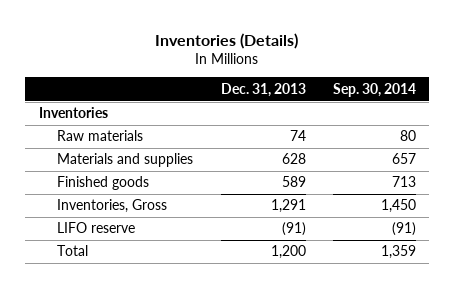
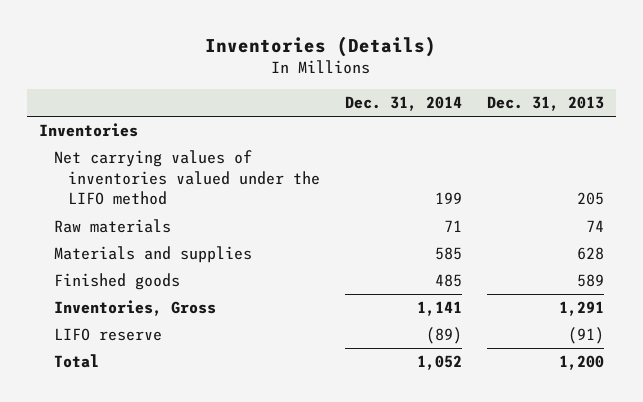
[332,82,416,97] Sep. 30, 2014 -> none
none -> [344,96,462,112] Dec. 31, 2014
none -> [53,150,321,206] Net carrying values of inventories valued under the LIFO method

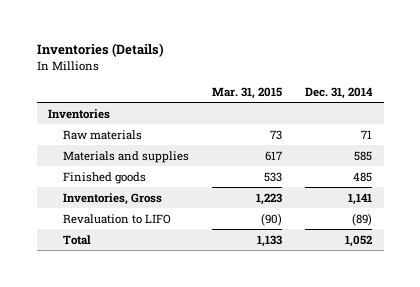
[486,96,604,112] Dec. 31, 2013 -> none
none -> [212,86,283,99] Mar. 31, 2015
[53,150,321,206] Net carrying values of inventories valued under the LIFO method -> none
[53,328,162,342] LIFO reserve -> [63,213,172,224] Revaluation to LIFO

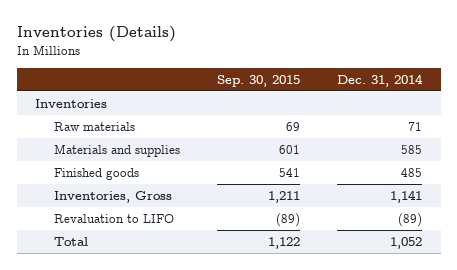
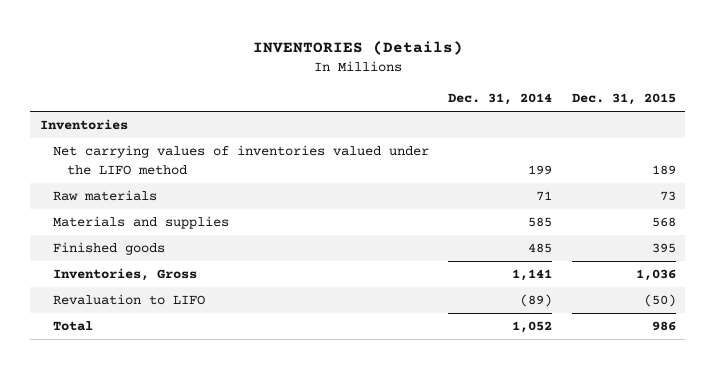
[16,25,176,42] Inventories (Details) -> [252,40,463,55] INVENTORIES (Details)
[216,74,300,87] Sep. 30, 2015 -> none
none -> [571,93,676,106] Dec. 31, 2015
none -> [53,145,430,175] Net carrying values of inventories valued under the LIFO method

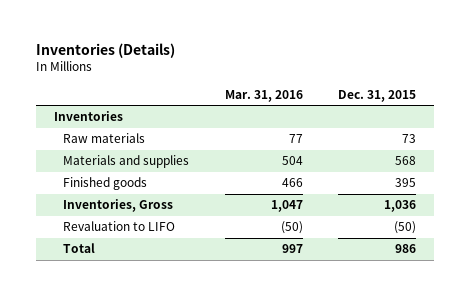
[252,40,463,55] INVENTORIES (Details) -> [35,42,175,58] Inventories (Details)
[448,93,553,106] Dec. 31, 2014 -> none
none -> [224,89,303,102] Mar. 31, 2016
[53,145,430,175] Net carrying values of inventories valued under the LIFO method -> none

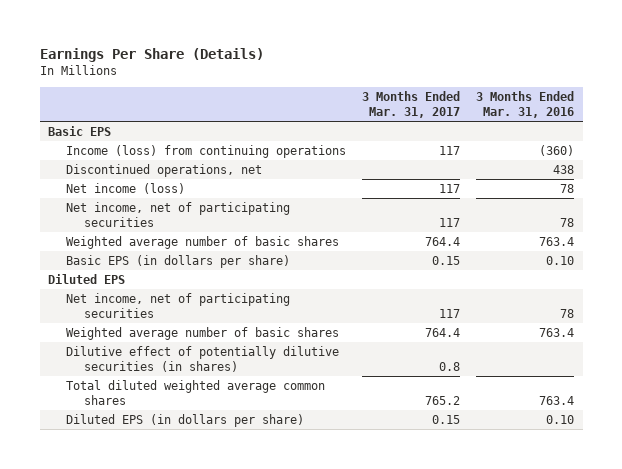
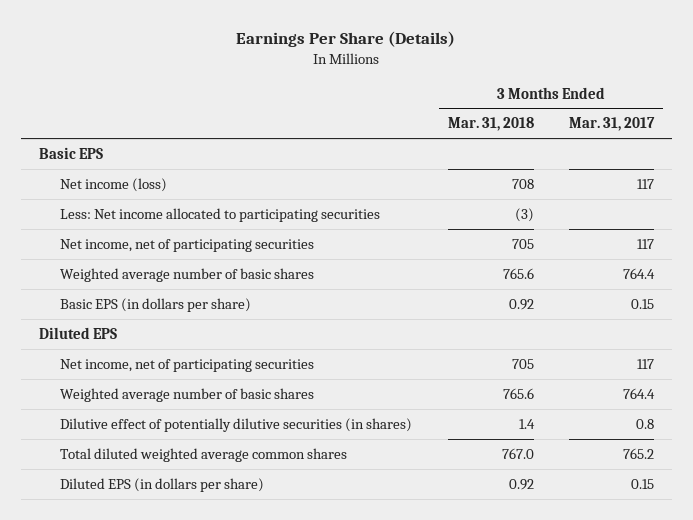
[476,91,575,119] 3 Months Ended Mar. 31, 2016 -> none
none -> [447,117,534,132] Mar. 31, 2018
[66,144,347,158] Income (loss) from continuing operations -> none
[66,163,263,177] Discontinued operations, net -> none
none -> [60,207,381,222] Less: Net income allocated to participating securities

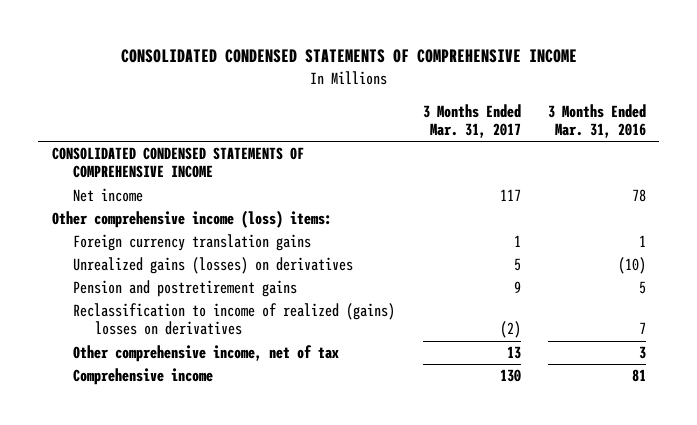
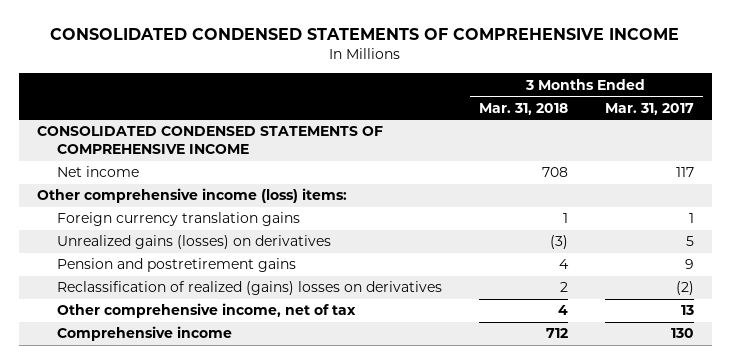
[547,103,646,138] 3 Months Ended Mar. 31, 2016 -> none
none -> [479,102,569,115] Mar. 31, 2018
[73,303,396,336] Reclassification to income of realized (gains) losses on derivatives -> [57,281,443,296] Reclassification of realized (gains) losses on derivatives

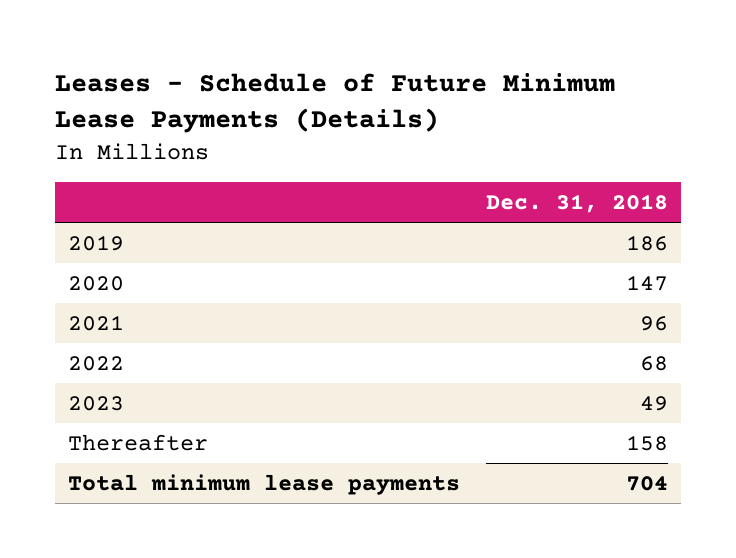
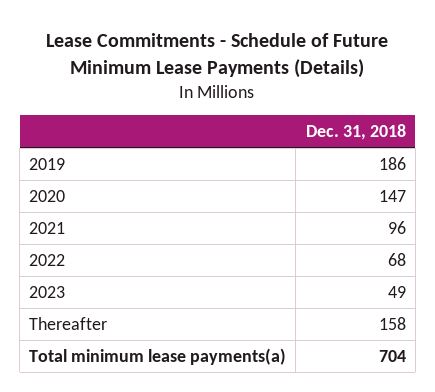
[54,73,615,134] Leases - Schedule of Future Minimum Lease Payments (Details) -> [46,32,389,79] Lease Commitments - Schedule of Future Minimum Lease Payments (Details)
[68,473,461,495] Total minimum lease payments -> [29,347,287,365] Total minimum lease payments(a)

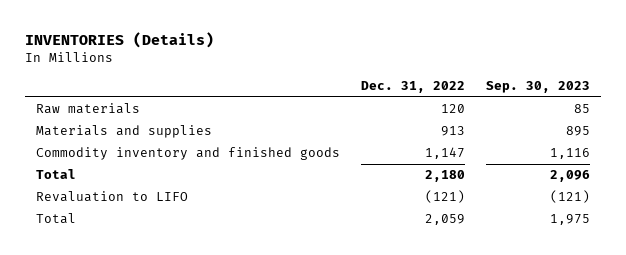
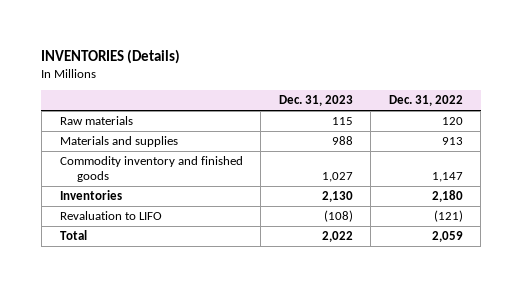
[486,81,591,94] Sep. 30, 2023 -> none
none -> [278,95,353,107] Dec. 31, 2023
[35,169,76,180] Total -> [59,190,122,201] Inventories

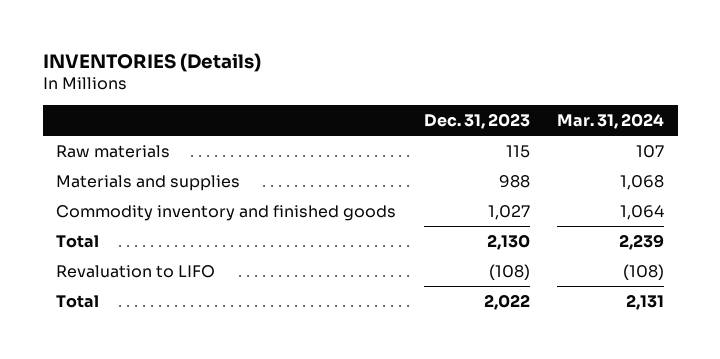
[388,95,463,107] Dec. 31, 2022 -> none
none -> [556,113,664,130] Mar. 31, 2024
[59,190,122,201] Inventories -> [56,234,100,248] Total

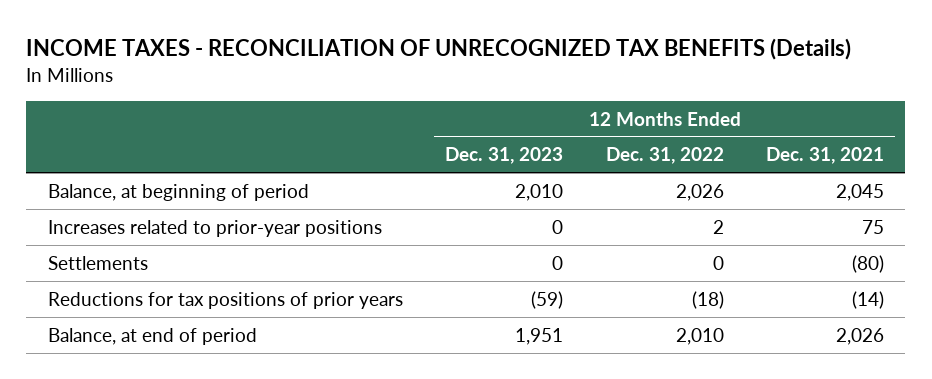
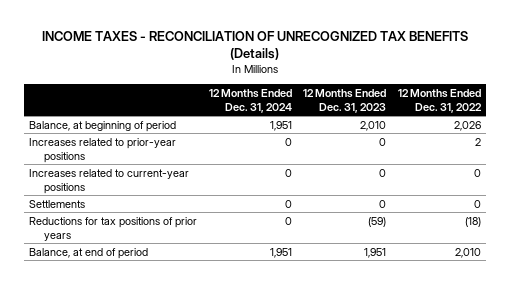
[766,147,885,165] Dec. 31, 2021 -> none
none -> [208,88,292,113] 12 Months Ended Dec. 31, 2024
none -> [29,168,190,194] Increases related to current-year positions

